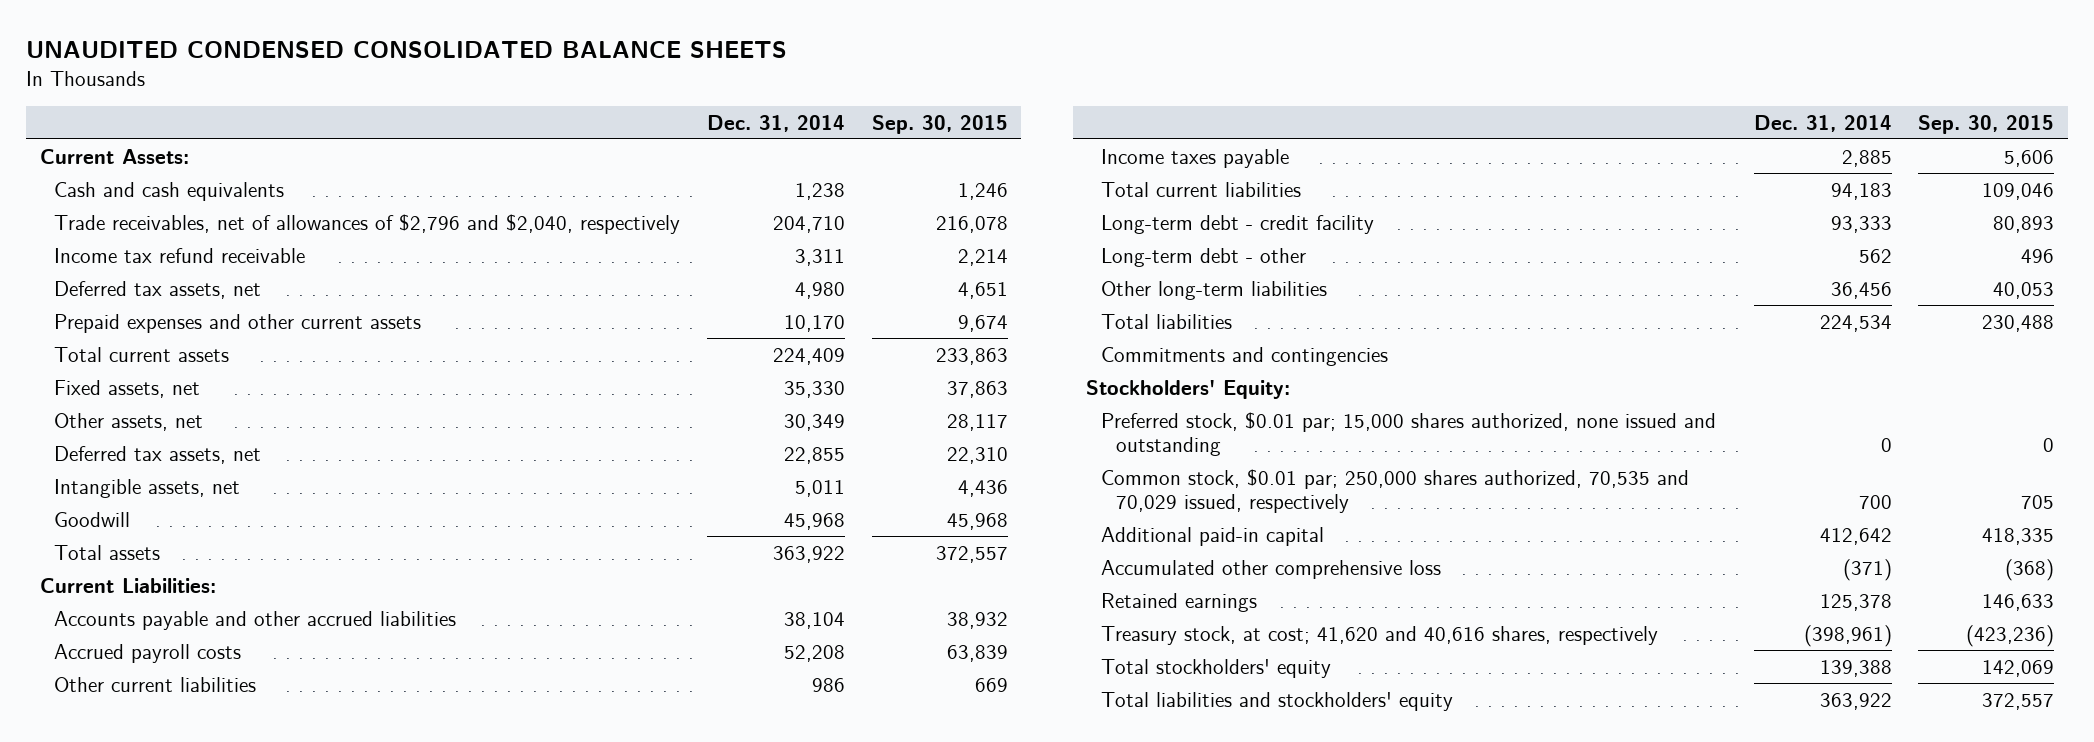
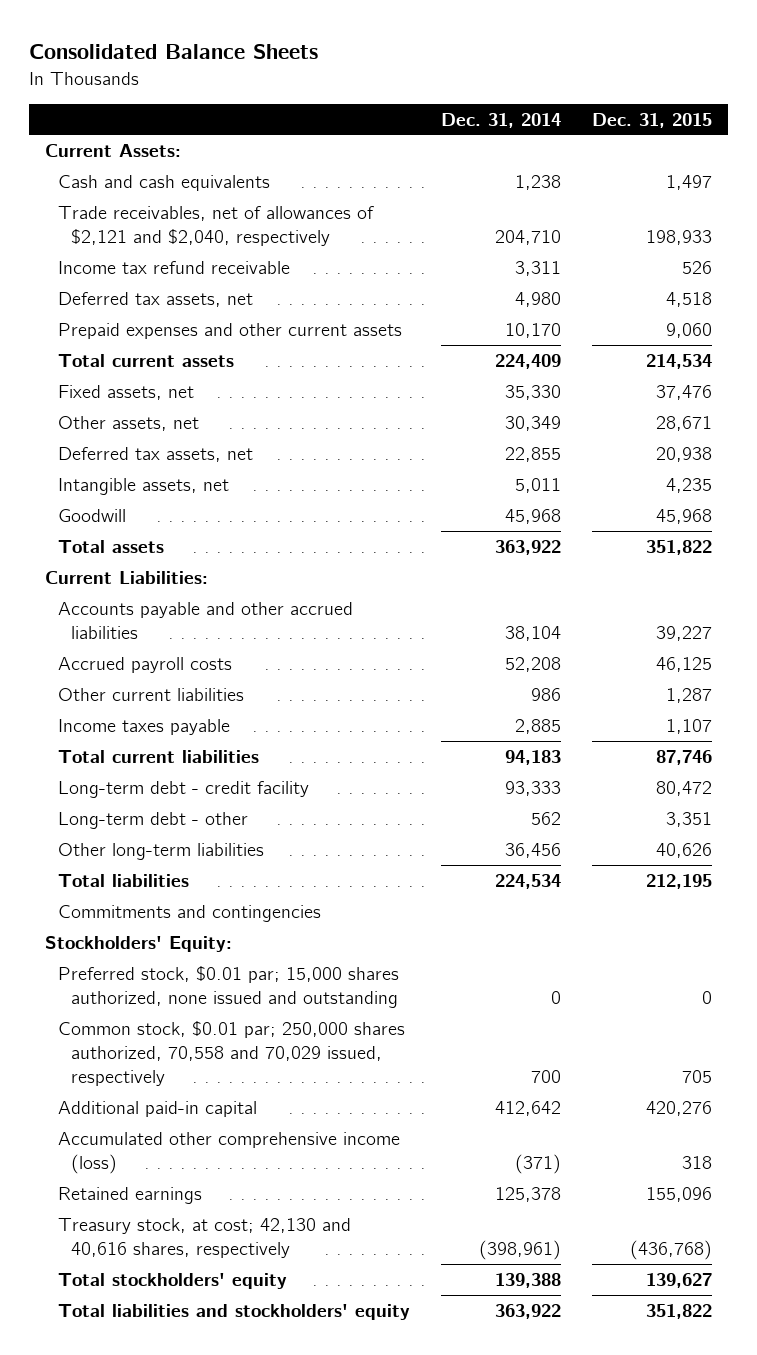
[26,41,788,59] UNAUDITED CONDENSED CONSOLIDATED BALANCE SHEETS -> [29,43,319,59] Consolidated Balance Sheets
[871,114,1008,134] Sep. 30, 2015 -> none
none -> [592,112,713,128] Dec. 31, 2015
[54,213,681,234] Trade receivables, net of allowances of $2,796 and $2,040, respectively -> [58,205,375,246] Trade receivables, net of allowances of $2,121 and $2,040, respectively
[1100,468,1689,514] Common stock, $0.01 par; 250,000 shares authorized, 70,535 and 70,029 issued, respectively -> [58,1020,406,1086] Common stock, $0.01 par; 250,000 shares authorized, 70,558 and 70,029 issued, respectively
[1100,559,1441,579] Accumulated other comprehensive loss -> [58,1131,401,1174] Accumulated other comprehensive income (loss)
[1100,625,1658,645] Treasury stock, at cost; 41,620 and 40,616 shares, respectively -> [58,1217,352,1258] Treasury stock, at cost; 42,130 and 40,616 shares, respectively

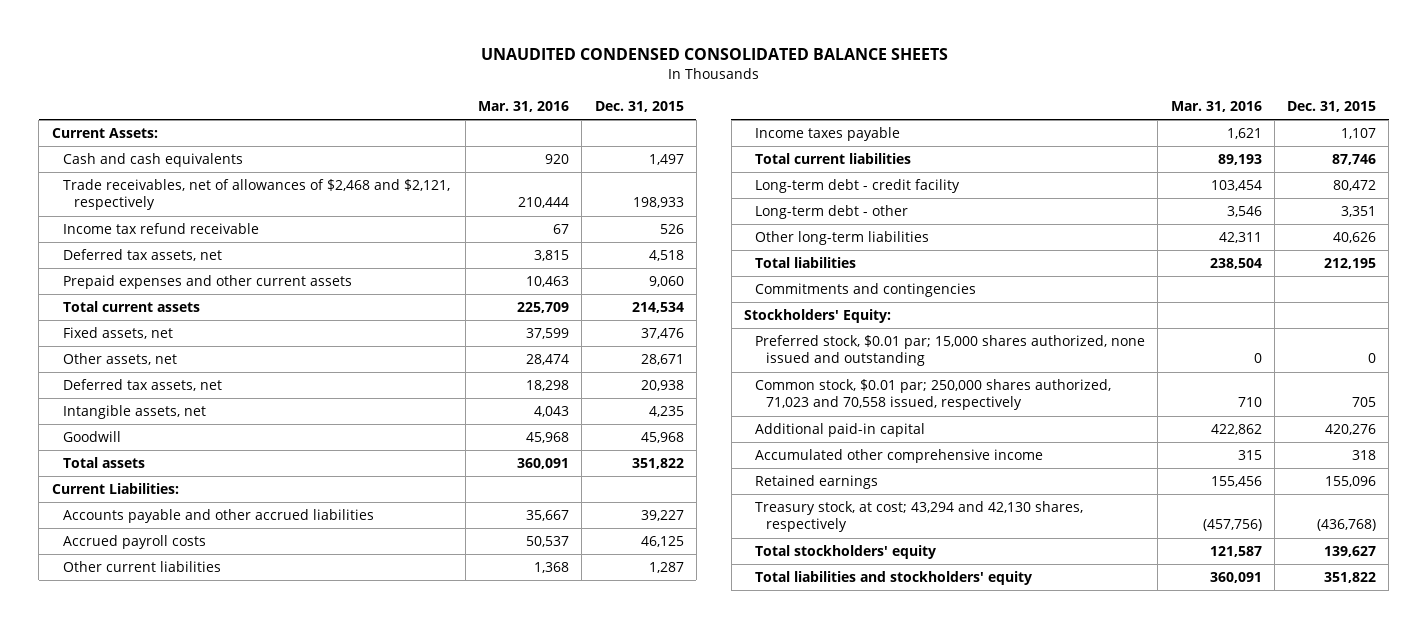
[29,43,319,59] Consolidated Balance Sheets -> [480,48,948,61] UNAUDITED CONDENSED CONSOLIDATED BALANCE SHEETS
[441,112,562,128] Dec. 31, 2014 -> none
none -> [478,101,570,113] Mar. 31, 2016
[58,205,375,246] Trade receivables, net of allowances of $2,121 and $2,040, respectively -> [62,179,450,211] Trade receivables, net of allowances of $2,468 and $2,121, respectively
[58,1020,406,1086] Common stock, $0.01 par; 250,000 shares authorized, 70,558 and 70,029 issued, respectively -> [755,379,1112,411] Common stock, $0.01 par; 250,000 shares authorized, 71,023 and 70,558 issued, respectively
[58,1131,401,1174] Accumulated other comprehensive income (loss) -> [755,449,1044,464] Accumulated other comprehensive income
[58,1217,352,1258] Treasury stock, at cost; 42,130 and 40,616 shares, respectively -> [755,501,1084,533] Treasury stock, at cost; 43,294 and 42,130 shares, respectively

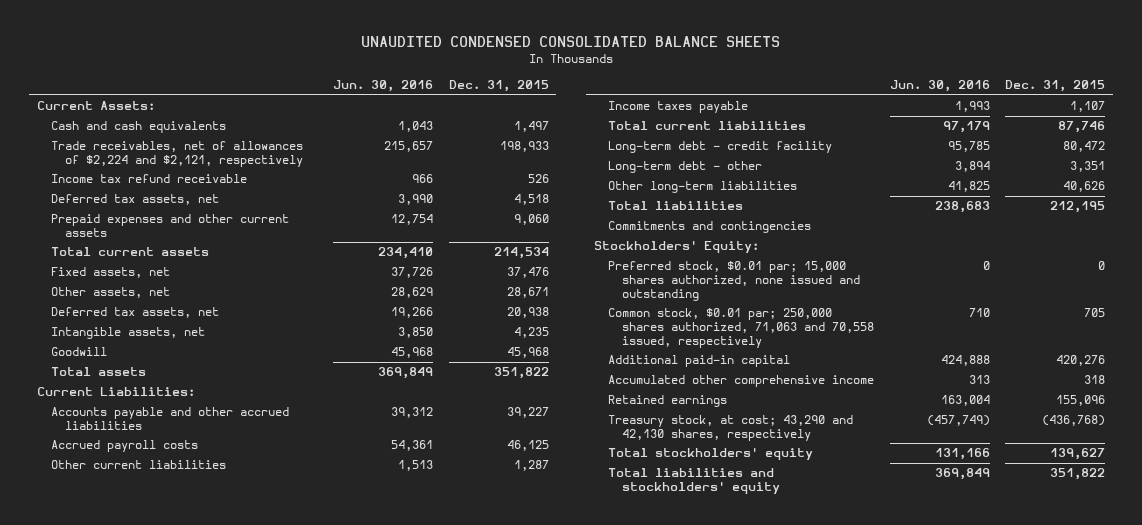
[478,101,570,113] Mar. 31, 2016 -> none
none -> [332,80,433,93] Jun. 30, 2016
[62,179,450,211] Trade receivables, net of allowances of $2,468 and $2,121, respectively -> [51,141,304,167] Trade receivables, net of allowances of $2,224 and $2,121, respectively
[755,379,1112,411] Common stock, $0.01 par; 250,000 shares authorized, 71,023 and 70,558 issued, respectively -> [607,308,874,348] Common stock, $0.01 par; 250,000 shares authorized, 71,063 and 70,558 issued, respectively
[755,501,1084,533] Treasury stock, at cost; 43,294 and 42,130 shares, respectively -> [607,415,853,441] Treasury stock, at cost; 43,290 and 42,130 shares, respectively

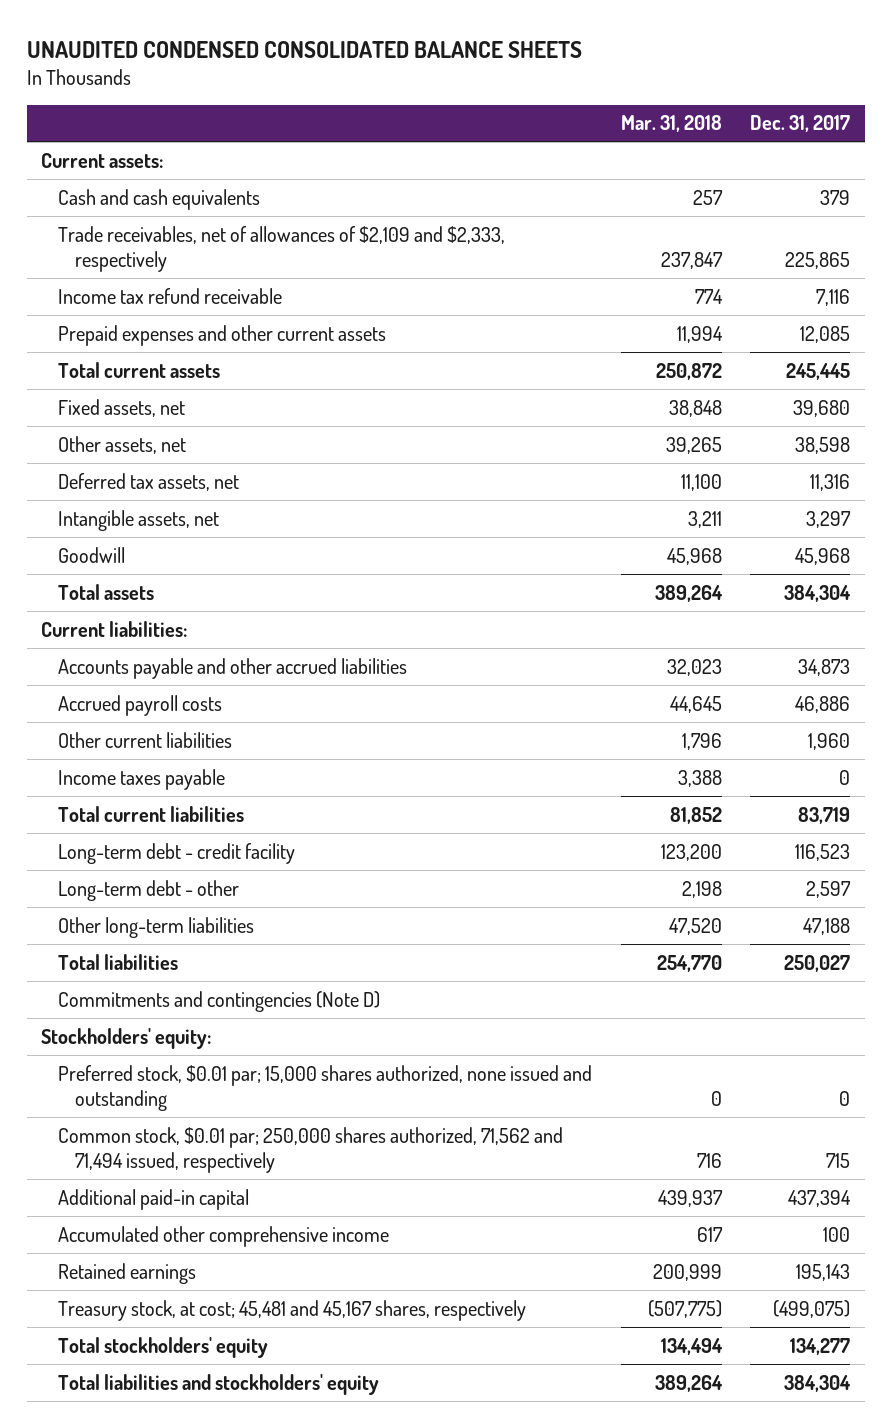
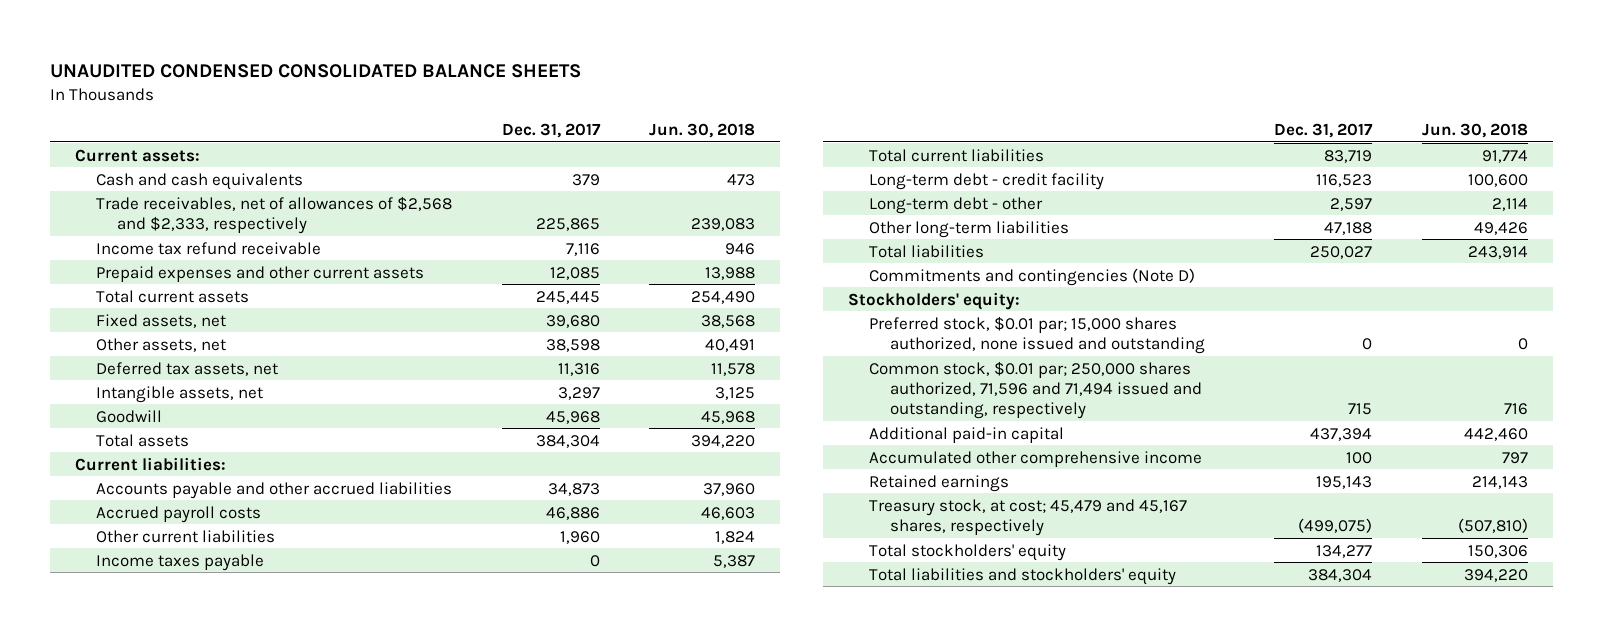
[620,115,722,133] Mar. 31, 2018 -> none
none -> [649,122,756,138] Jun. 30, 2018
[57,225,505,272] Trade receivables, net of allowances of $2,109 and $2,333, respectively -> [95,195,452,234] Trade receivables, net of allowances of $2,568 and $2,333, respectively
[57,1126,563,1173] Common stock, $0.01 par; 250,000 shares authorized, 71,562 and 71,494 issued, respectively -> [868,360,1202,420] Common stock, $0.01 par; 250,000 shares authorized, 71,596 and 71,494 issued and outstanding, respectively
[57,1299,526,1321] Treasury stock, at cost; 45,481 and 45,167 shares, respectively -> [868,498,1187,536] Treasury stock, at cost; 45,479 and 45,167 shares, respectively

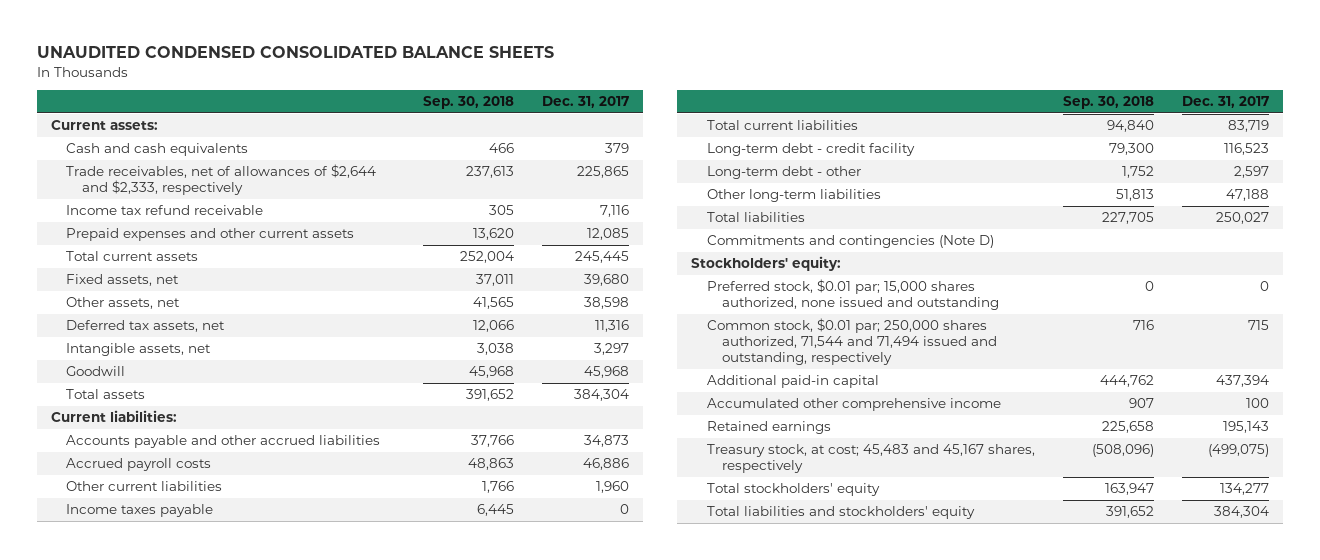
[649,122,756,138] Jun. 30, 2018 -> none
none -> [422,96,514,110] Sep. 30, 2018
[95,195,452,234] Trade receivables, net of allowances of $2,568 and $2,333, respectively -> [66,164,377,196] Trade receivables, net of allowances of $2,644 and $2,333, respectively
[868,360,1202,420] Common stock, $0.01 par; 250,000 shares authorized, 71,596 and 71,494 issued and outstanding, respectively -> [706,318,998,366] Common stock, $0.01 par; 250,000 shares authorized, 71,544 and 71,494 issued and outstanding, respectively
[868,498,1187,536] Treasury stock, at cost; 45,479 and 45,167 shares, respectively -> [706,444,1035,474] Treasury stock, at cost; 45,483 and 45,167 shares, respectively

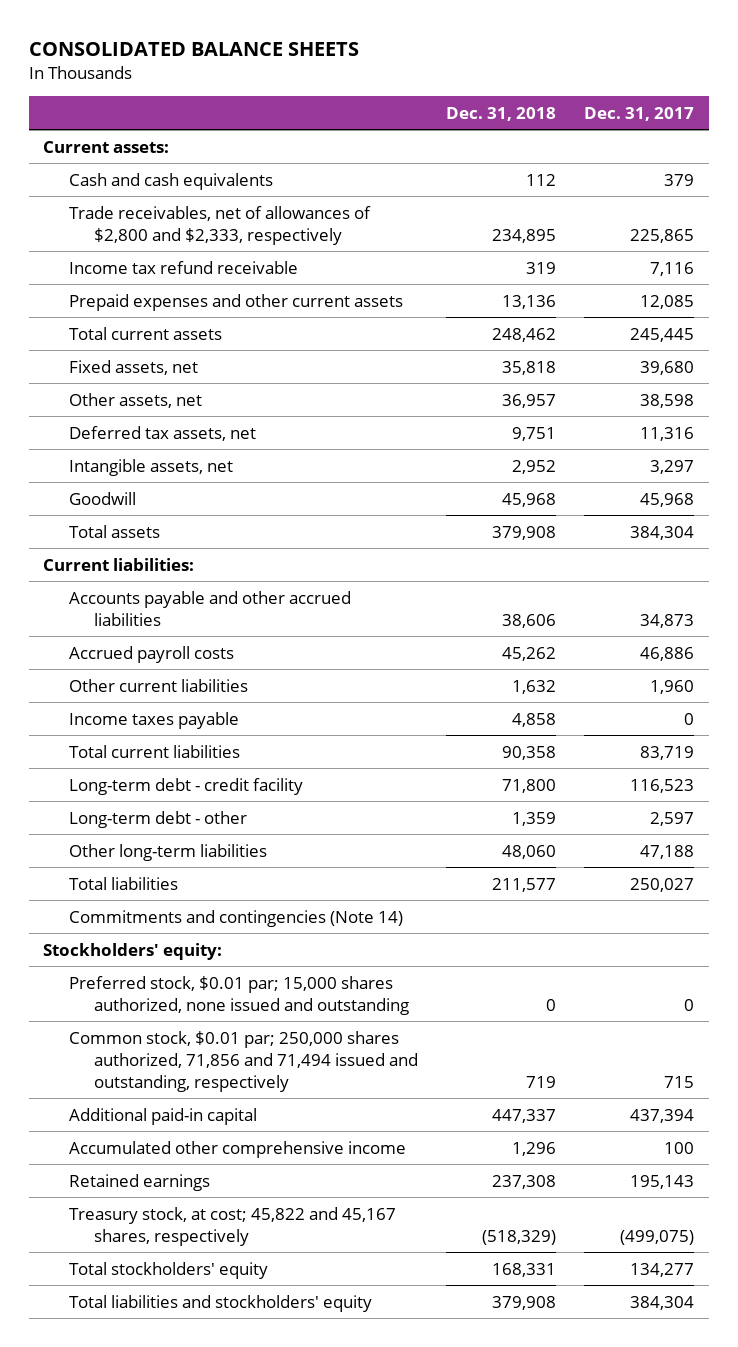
[36,46,554,59] UNAUDITED CONDENSED CONSOLIDATED BALANCE SHEETS -> [29,41,360,56] CONSOLIDATED BALANCE SHEETS
[422,96,514,110] Sep. 30, 2018 -> none
none -> [446,106,557,121] Dec. 31, 2018
[66,164,377,196] Trade receivables, net of allowances of $2,644 and $2,333, respectively -> [68,205,371,245] Trade receivables, net of allowances of $2,800 and $2,333, respectively
[706,235,994,249] Commitments and contingencies (Note D) -> [68,909,403,927] Commitments and contingencies (Note 14)
[706,318,998,366] Common stock, $0.01 par; 250,000 shares authorized, 71,544 and 71,494 issued and outstanding, respectively -> [68,1030,418,1092] Common stock, $0.01 par; 250,000 shares authorized, 71,856 and 71,494 issued and outstanding, respectively
[706,444,1035,474] Treasury stock, at cost; 45,483 and 45,167 shares, respectively -> [68,1206,396,1246] Treasury stock, at cost; 45,822 and 45,167 shares, respectively

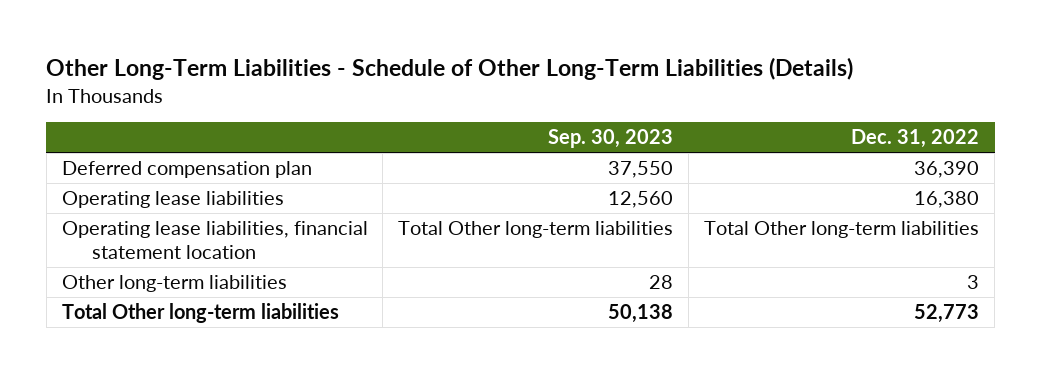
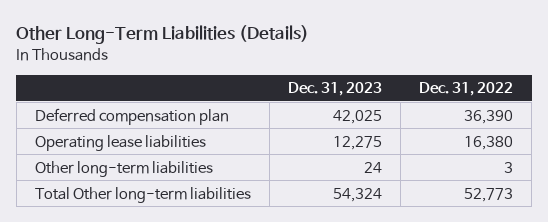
[46,57,854,81] Other Long-Term Liabilities - Schedule of Other Long-Term Liabilities (Details) -> [16,25,310,45] Other Long-Term Liabilities (Details)
[548,129,674,149] Sep. 30, 2023 -> none
none -> [287,82,382,97] Dec. 31, 2023
[61,220,368,259] Operating lease liabilities, financial statement location -> none

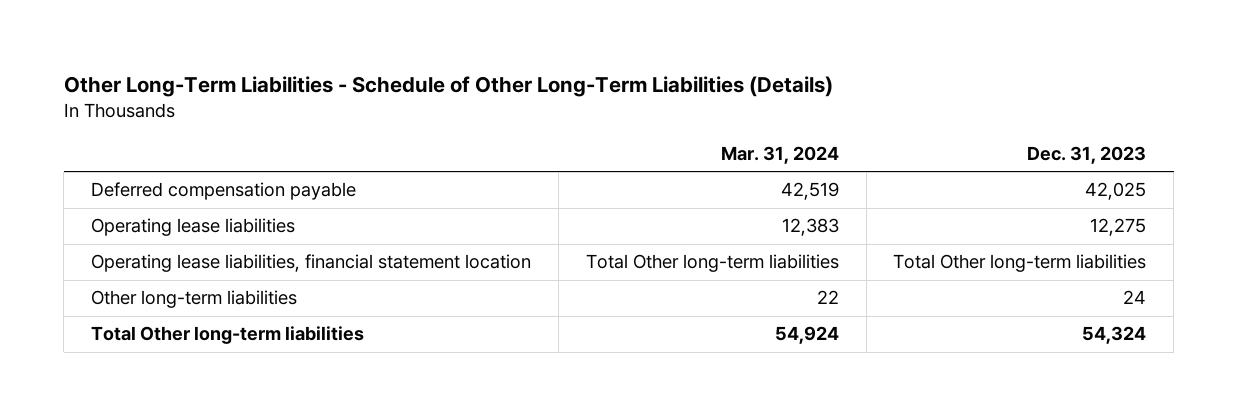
[16,25,310,45] Other Long-Term Liabilities (Details) -> [63,76,833,98] Other Long-Term Liabilities - Schedule of Other Long-Term Liabilities (Details)
[419,82,514,97] Dec. 31, 2022 -> none
none -> [720,145,839,164] Mar. 31, 2024
[34,107,229,125] Deferred compensation plan -> [91,182,357,201] Deferred compensation payable
none -> [91,254,532,273] Operating lease liabilities, financial statement location

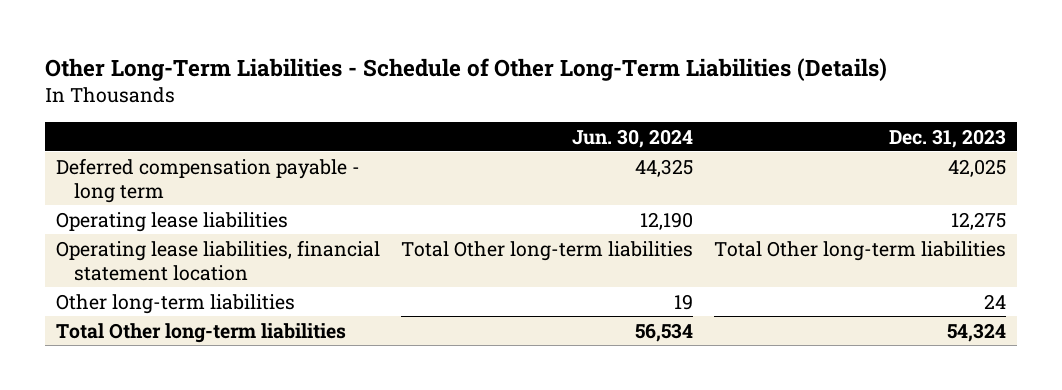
[720,145,839,164] Mar. 31, 2024 -> none
none -> [572,128,694,148] Jun. 30, 2024
[91,182,357,201] Deferred compensation payable -> [55,157,360,203] Deferred compensation payable - long term

